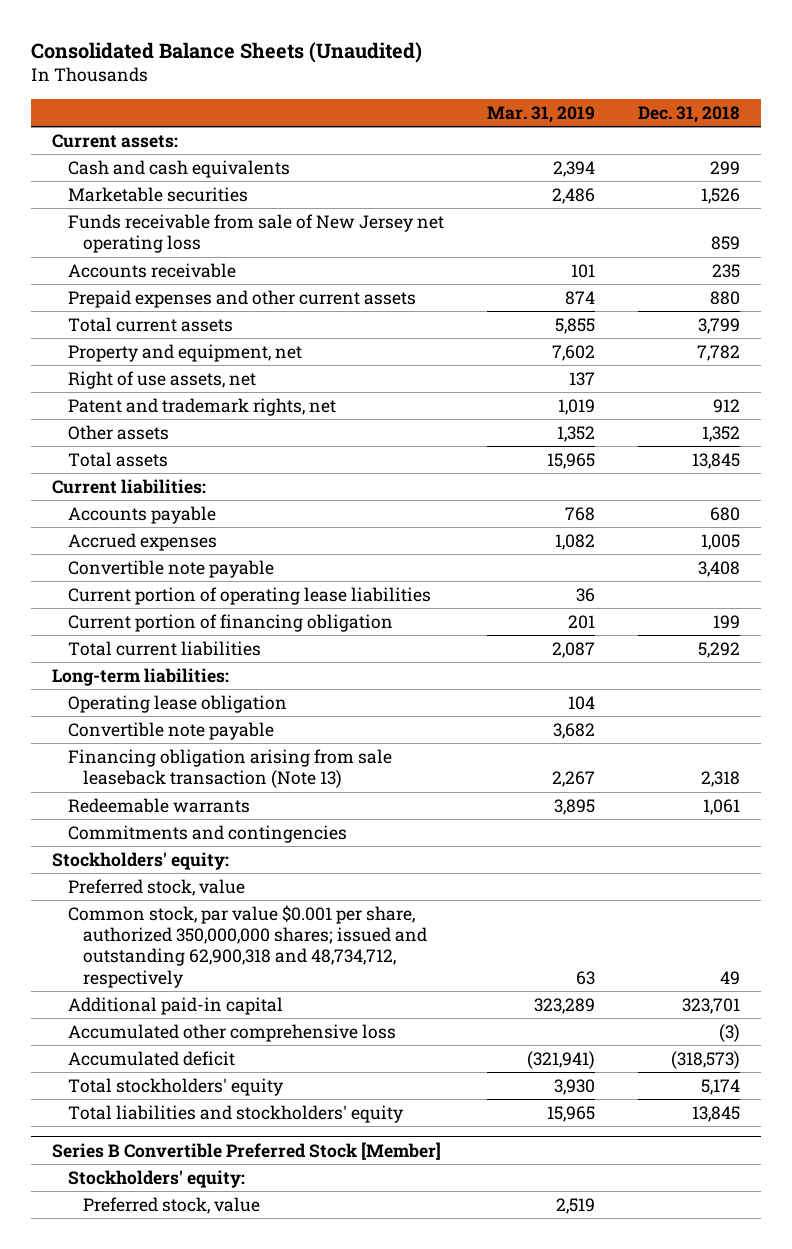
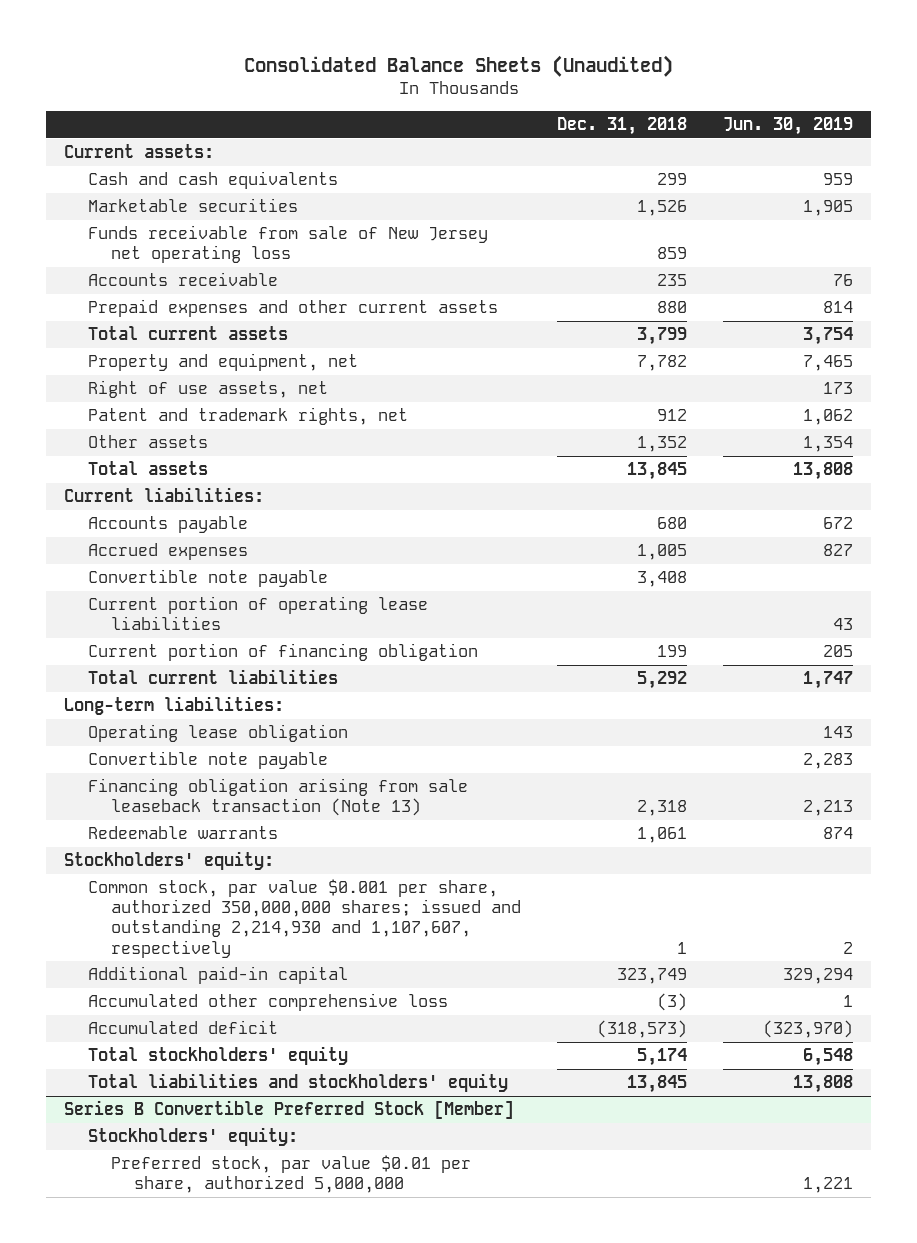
[486,105,595,123] Mar. 31, 2019 -> none
none -> [722,116,853,135] Jun. 30, 2019
[67,824,347,843] Commitments and contingencies -> none
[67,878,245,896] Preferred stock, value -> none
[67,904,427,988] Common stock, par value $0.001 per share, authorized 350,000,000 shares; issued and outstanding 62,900,318 and 48,734,712, respectively -> [87,879,522,958] Common stock, par value $0.001 per share, authorized 350,000,000 shares; issued and outstanding 2,214,930 and 1,107,607, respectively
[719,970,740,985] 49 -> [676,941,687,954] 1
[681,997,740,1014] 323,701 -> [616,968,687,985] 323,749
[82,1196,260,1214] Preferred stock, value -> [111,1155,472,1194] Preferred stock, par value $0.01 per share, authorized 5,000,000

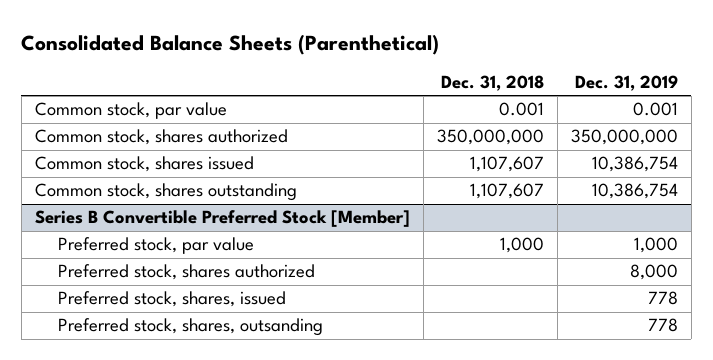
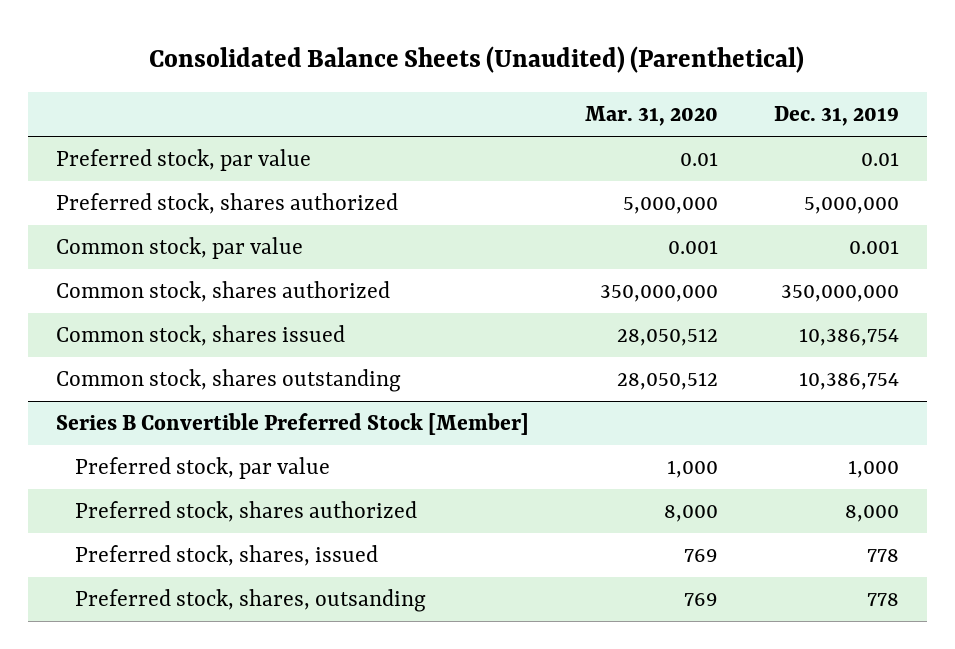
[21,34,440,56] Consolidated Balance Sheets (Parenthetical) -> [149,45,805,73] Consolidated Balance Sheets (Unaudited) (Parenthetical)
[440,75,544,92] Dec. 31, 2018 -> none
none -> [584,106,718,127] Mar. 31, 2020
none -> [55,149,311,172] Preferred stock, par value
none -> [55,193,398,215] Preferred stock, shares authorized

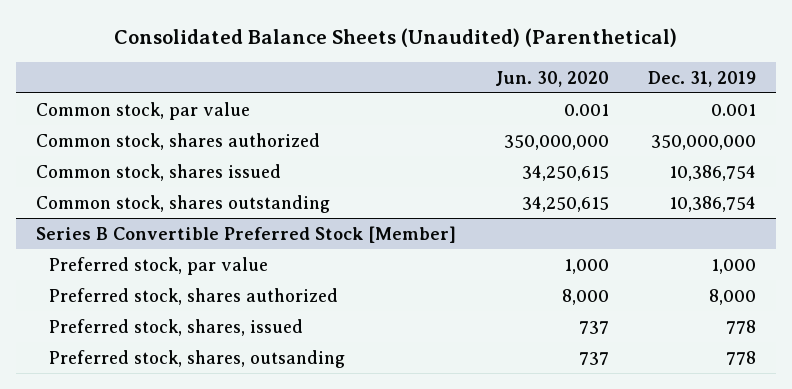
[584,106,718,127] Mar. 31, 2020 -> none
none -> [494,70,609,87] Jun. 30, 2020
[55,149,311,172] Preferred stock, par value -> none
[55,193,398,215] Preferred stock, shares authorized -> none

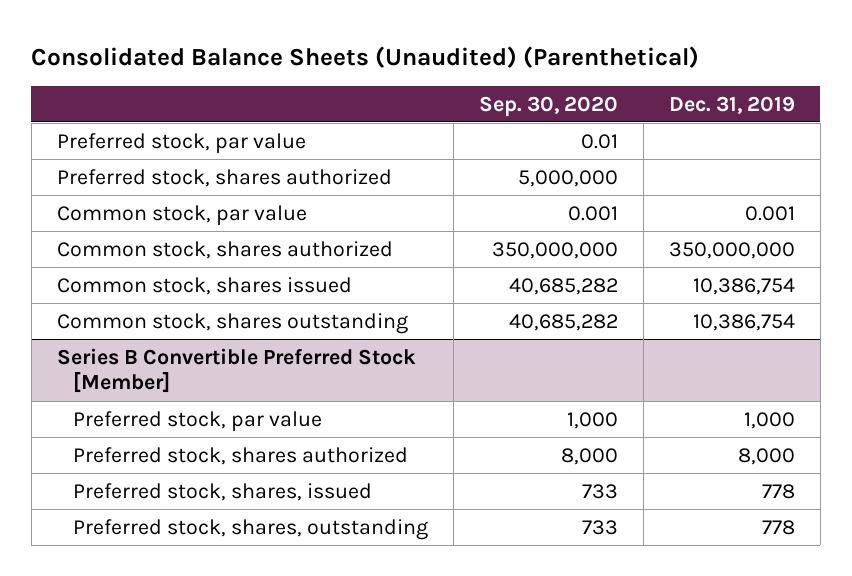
[494,70,609,87] Jun. 30, 2020 -> none
none -> [478,95,618,117] Sep. 30, 2020
none -> [56,132,306,154] Preferred stock, par value
none -> [56,168,392,187] Preferred stock, shares authorized
[48,349,345,368] Preferred stock, shares, outsanding -> [72,518,428,540] Preferred stock, shares, outstanding

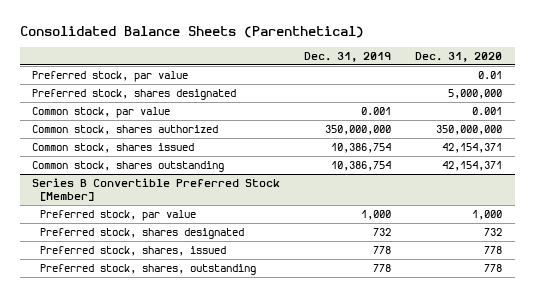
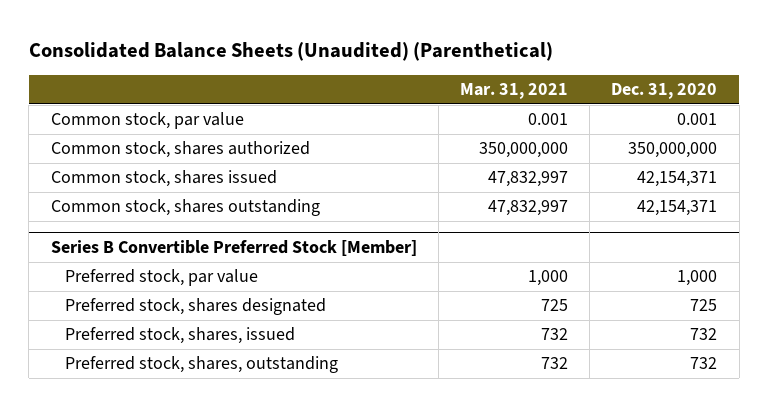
[19,26,364,39] Consolidated Balance Sheets (Parenthetical) -> [28,41,553,61] Consolidated Balance Sheets (Unaudited) (Parenthetical)
[304,51,392,62] Dec. 31, 2019 -> none
none -> [460,83,569,100] Mar. 31, 2021
[31,70,188,82] Preferred stock, par value -> none
[31,88,236,100] Preferred stock, shares designated -> none
[484,227,503,236] 732 -> [690,299,718,312] 725
[484,245,503,254] 778 -> [690,328,718,341] 732
[484,263,503,272] 778 -> [690,357,718,370] 732

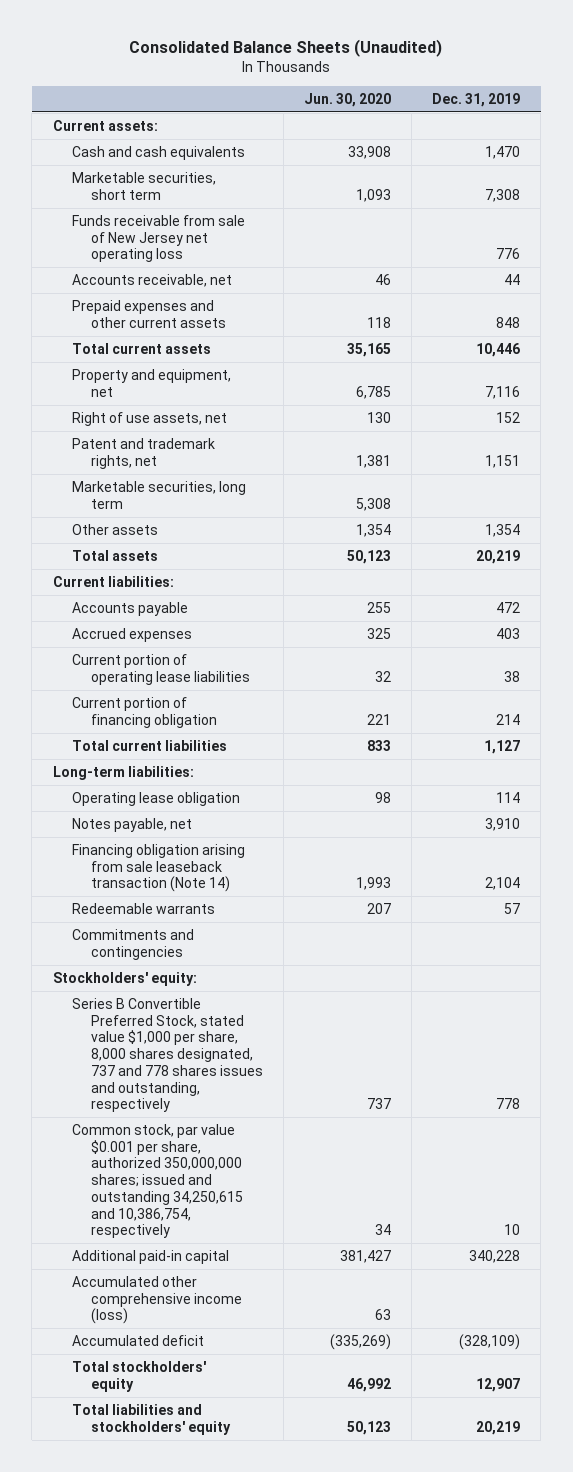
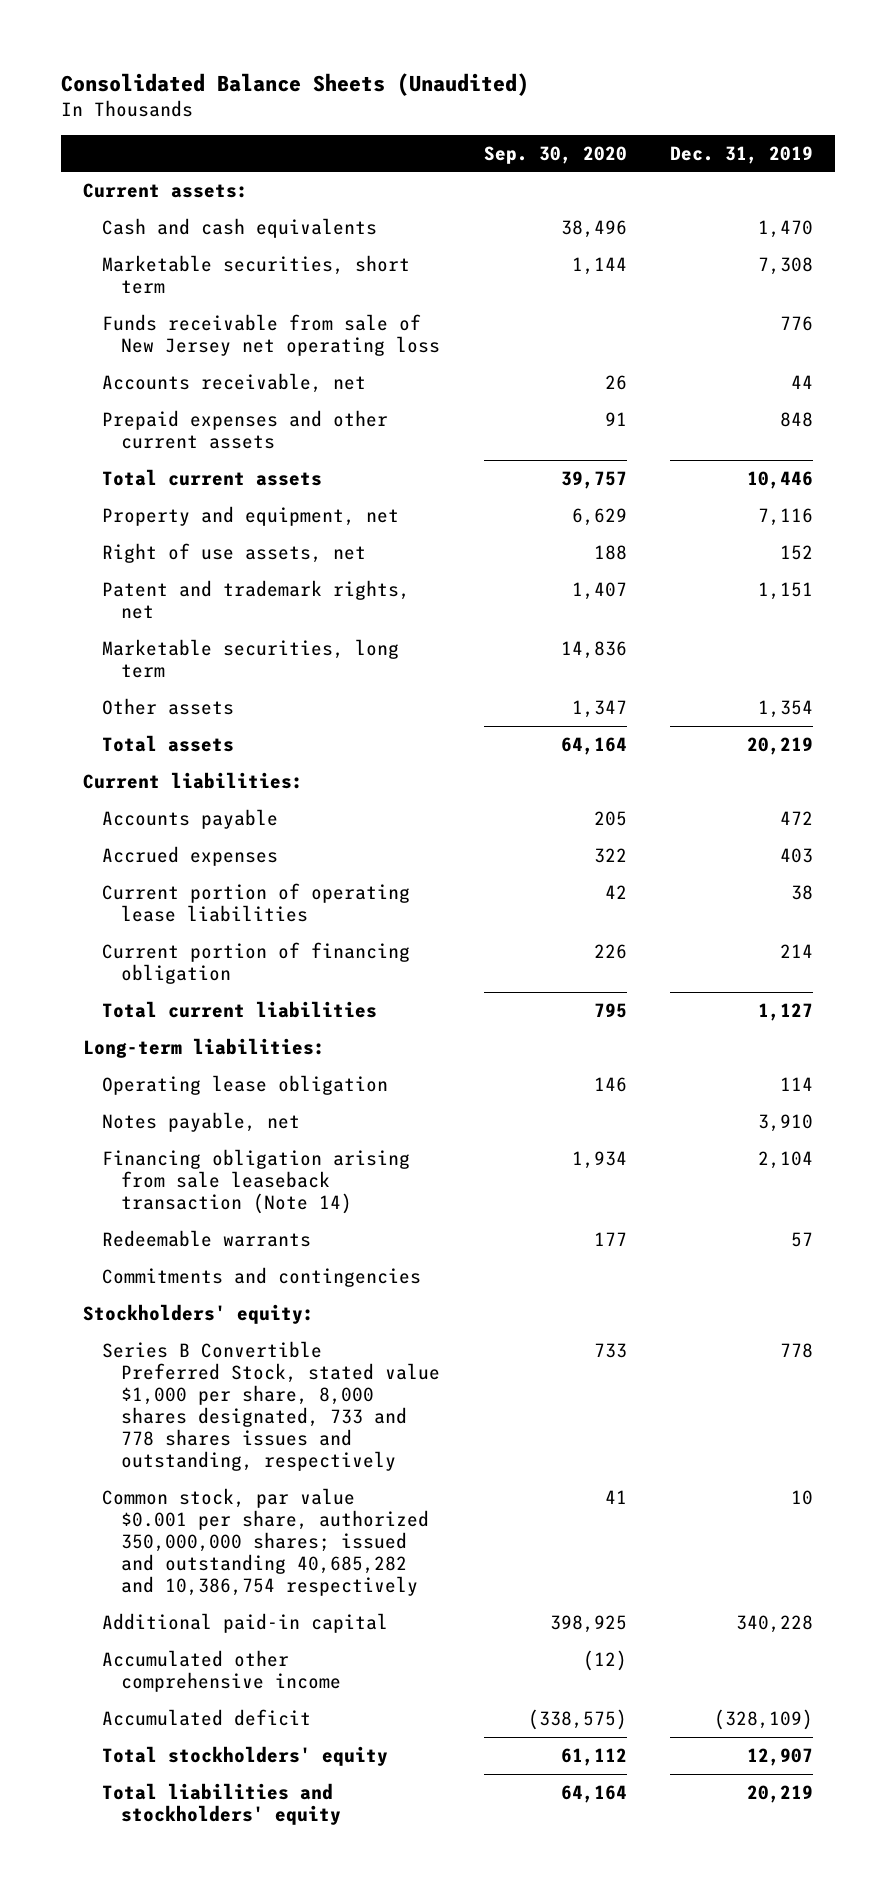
[303,92,391,107] Jun. 30, 2020 -> none
none -> [483,145,627,164] Sep. 30, 2020
[71,997,263,1113] Series B Convertible Preferred Stock, stated value $1,000 per share, 8,000 shares designated, 737 and 778 shares issues and outstanding, respectively -> [102,1340,441,1471] Series B Convertible Preferred Stock, stated value $1,000 per share, 8,000 shares designated, 733 and 778 shares issues and outstanding, respectively
[71,1123,243,1239] Common stock, par value $0.001 per share, authorized 350,000,000 shares; issued and outstanding 34,250,615 and 10,386,754, respectively -> [102,1487,430,1596] Common stock, par value $0.001 per share, authorized 350,000,000 shares; issued and outstanding 40,685,282 and 10,386,754 respectively
[71,1275,242,1325] Accumulated other comprehensive income (loss) -> [102,1649,342,1692] Accumulated other comprehensive income

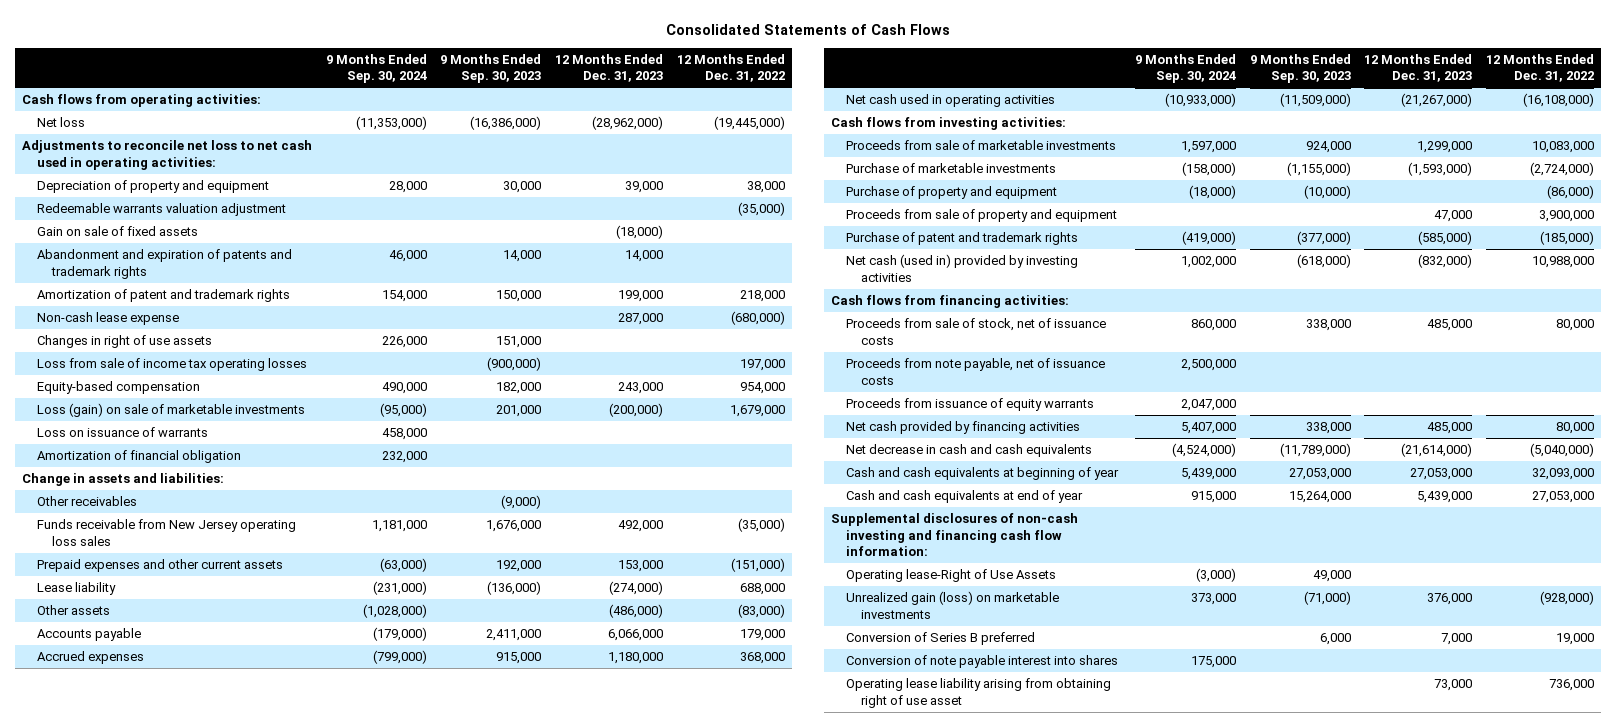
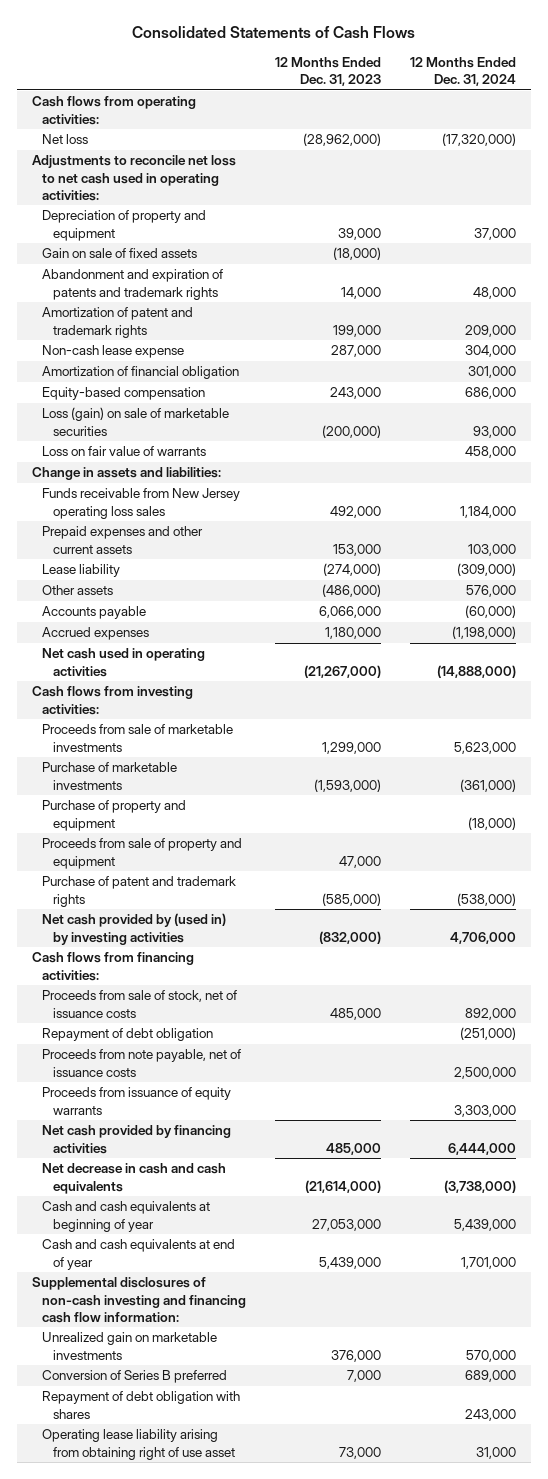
[325,53,427,84] 9 Months Ended Sep. 30, 2024 -> none
[440,53,542,84] 9 Months Ended Sep. 30, 2023 -> none
[677,53,786,83] 12 Months Ended Dec. 31, 2022 -> none
none -> [410,56,517,86] 12 Months Ended Dec. 31, 2024
[36,203,286,217] Redeemable warrants valuation adjustment -> none
[36,335,212,349] Changes in right of use assets -> none
[36,358,307,372] Loss from sale of income tax operating losses -> none
[36,403,305,418] Loss (gain) on sale of marketable investments -> none
[36,427,208,438] Loss on issuance of warrants -> none
[36,381,200,395] Equity-based compensation -> [42,387,206,401] Equity-based compensation
none -> [42,407,230,436] Loss (gain) on sale of marketable securities
none -> [42,446,207,457] Loss on fair value of warrants
[36,496,137,507] Other receivables -> none
[846,254,1079,282] Net cash (used in) provided by investing activities -> [42,913,227,945] Net cash provided by (used in) by investing activities
none -> [42,1028,214,1042] Repayment of debt obligation
[846,569,1057,583] Operating lease-Right of Use Assets -> none
[846,591,1060,619] Unrealized gain (loss) on marketable investments -> [42,1332,218,1360] Unrealized gain on marketable investments
[846,655,1119,669] Conversion of note payable interest into shares -> none
none -> [42,1391,241,1419] Repayment of debt obligation with shares

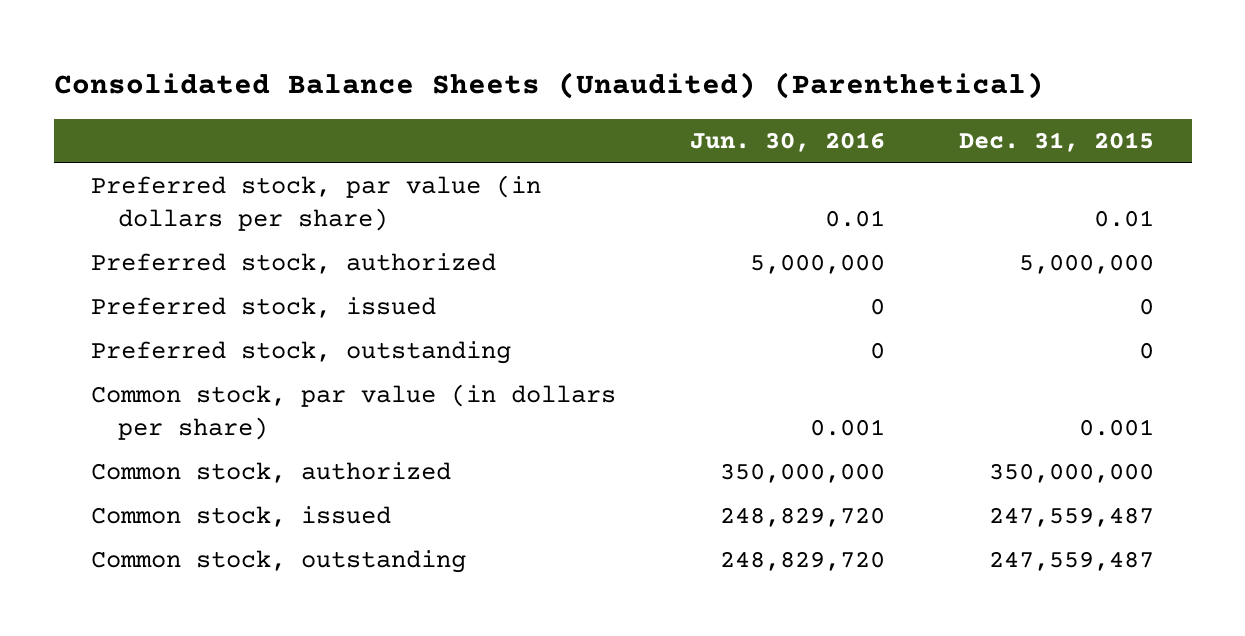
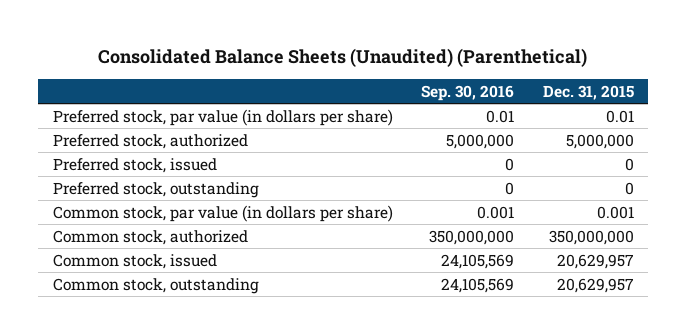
[690,132,886,153] Jun. 30, 2016 -> none
none -> [421,84,515,101] Sep. 30, 2016
[989,507,1155,528] 247,559,487 -> [556,253,634,269] 20,629,957
[989,551,1155,572] 247,559,487 -> [556,277,634,293] 20,629,957

